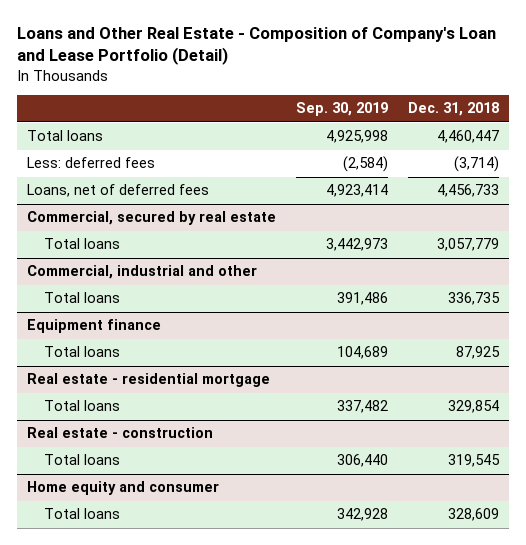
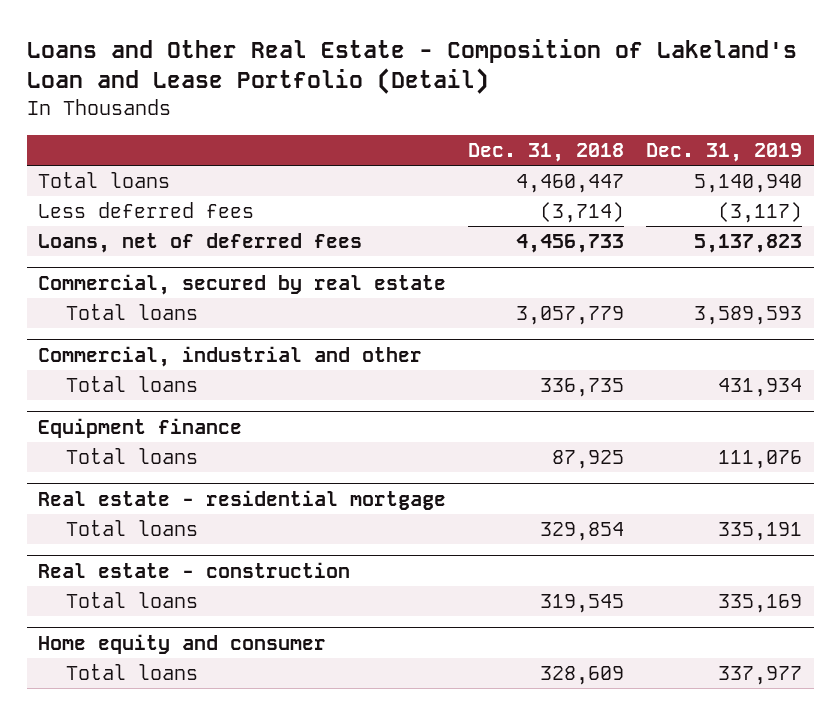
[17,27,497,66] Loans and Other Real Estate - Composition of Company's Loan and Lease Portfolio (Detail) -> [26,38,797,95] Loans and Other Real Estate - Composition of Lakeland's Loan and Lease Portfolio (Detail)
[296,102,389,117] Sep. 30, 2019 -> none
none -> [646,143,803,163] Dec. 31, 2019
[27,157,156,169] Less: deferred fees -> [37,202,254,219] Less deferred fees

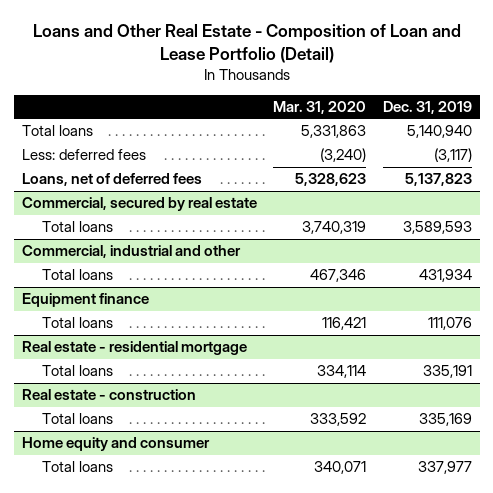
[26,38,797,95] Loans and Other Real Estate - Composition of Lakeland's Loan and Lease Portfolio (Detail) -> [32,23,461,63] Loans and Other Real Estate - Composition of Loan and Lease Portfolio (Detail)
[468,143,625,163] Dec. 31, 2018 -> none
none -> [273,100,367,114] Mar. 31, 2020
[37,202,254,219] Less deferred fees -> [21,149,146,161] Less: deferred fees

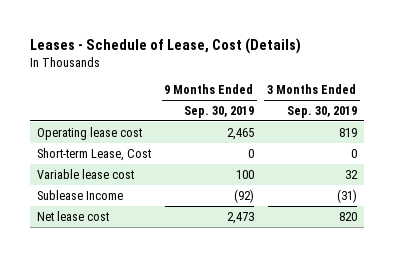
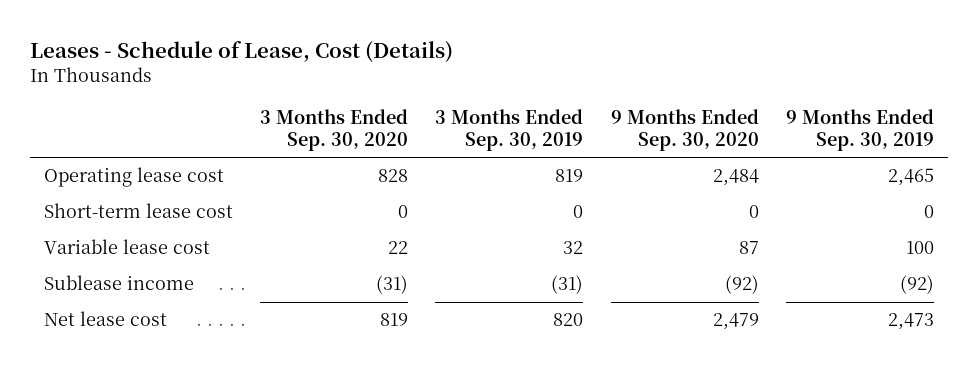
none -> [260,108,409,151] 3 Months Ended Sep. 30, 2020
none -> [610,108,759,151] 9 Months Ended Sep. 30, 2020
[37,147,152,161] Short-term Lease, Cost -> [43,203,233,219] Short-term lease cost
[37,189,124,200] Sublease Income -> [43,275,194,291] Sublease income

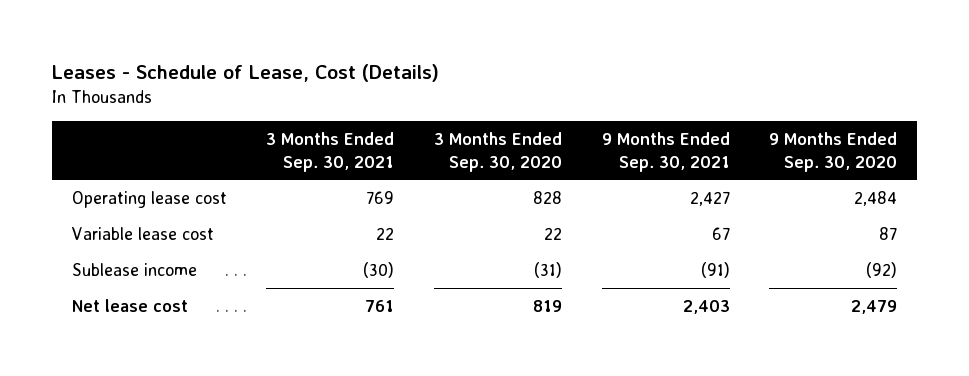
[435,108,584,151] 3 Months Ended Sep. 30, 2019 -> none
[786,108,935,151] 9 Months Ended Sep. 30, 2019 -> none
none -> [266,131,395,172] 3 Months Ended Sep. 30, 2021
none -> [601,131,730,172] 9 Months Ended Sep. 30, 2021
[43,203,233,219] Short-term lease cost -> none

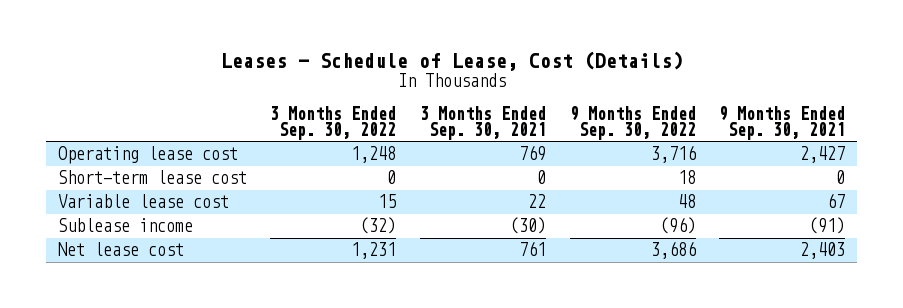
[433,131,562,172] 3 Months Ended Sep. 30, 2020 -> none
[769,131,898,172] 9 Months Ended Sep. 30, 2020 -> none
none -> [270,105,397,141] 3 Months Ended Sep. 30, 2022
none -> [569,105,696,141] 9 Months Ended Sep. 30, 2022
none -> [57,170,247,185] Short-term lease cost

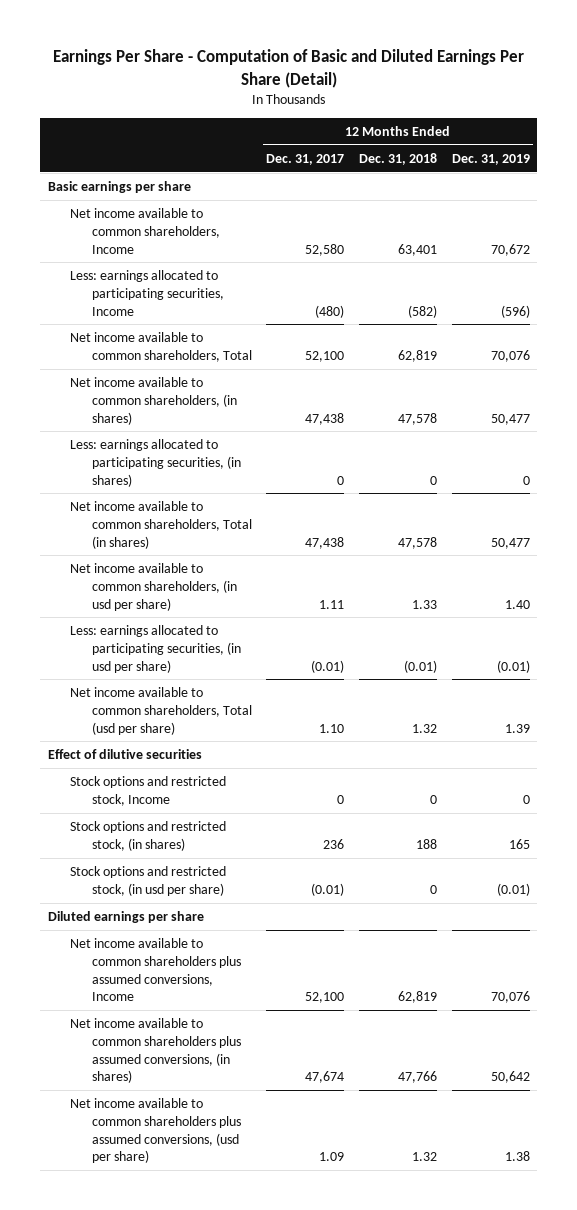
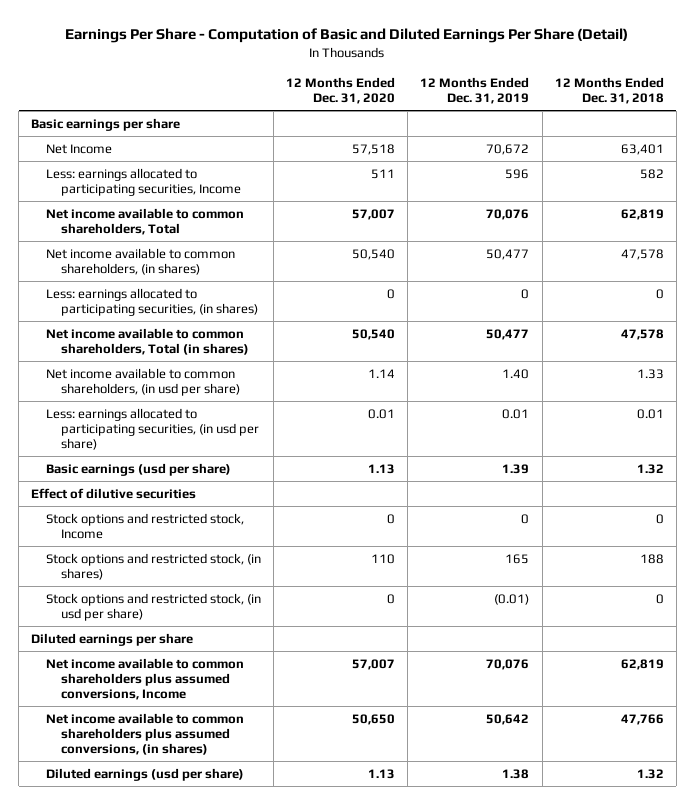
[266,153,345,165] Dec. 31, 2017 -> none
none -> [286,76,396,104] 12 Months Ended Dec. 31, 2020
[69,208,220,254] Net income available to common shareholders, Income -> [45,143,112,154] Net Income
[408,304,438,318] (582) -> [639,168,664,179] 582
[500,304,530,318] (596) -> [505,168,530,179] 596
[404,659,438,673] (0.01) -> [636,408,664,419] 0.01
[496,659,530,673] (0.01) -> [502,408,530,419] 0.01
[69,687,252,735] Net income available to common shareholders, Total (usd per share) -> [45,462,231,476] Basic earnings (usd per share)
[69,1098,241,1164] Net income available to common shareholders plus assumed conversions, (usd per share) -> [45,767,244,781] Diluted earnings (usd per share)

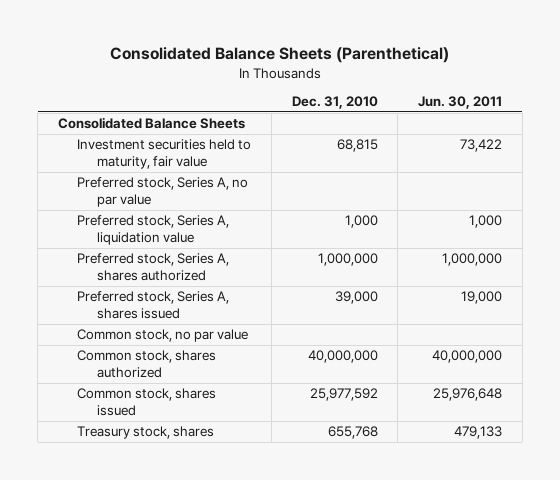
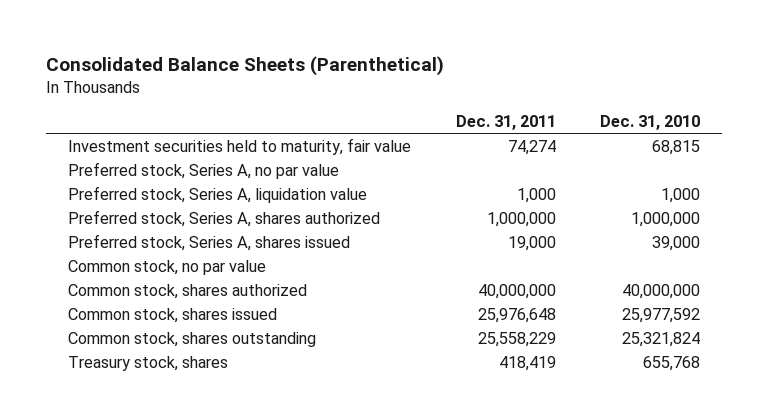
[418,96,503,110] Jun. 30, 2011 -> none
none -> [455,115,556,131] Dec. 31, 2011
[57,117,245,130] Consolidated Balance Sheets -> none
none -> [68,331,317,347] Common stock, shares outstanding

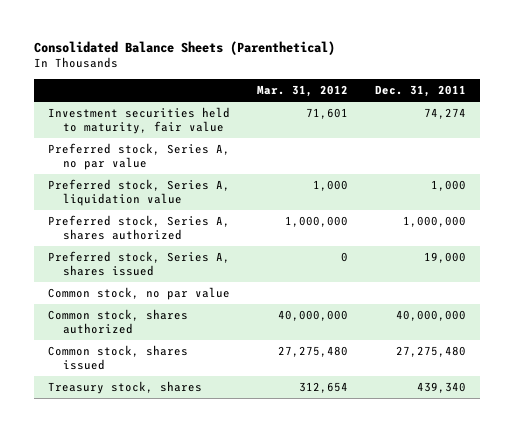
[600,115,701,131] Dec. 31, 2010 -> none
none -> [256,85,348,98] Mar. 31, 2012
[68,331,317,347] Common stock, shares outstanding -> none
[477,307,556,323] 25,976,648 -> [396,346,467,358] 27,275,480
[498,355,556,371] 418,419 -> [417,382,467,394] 439,340

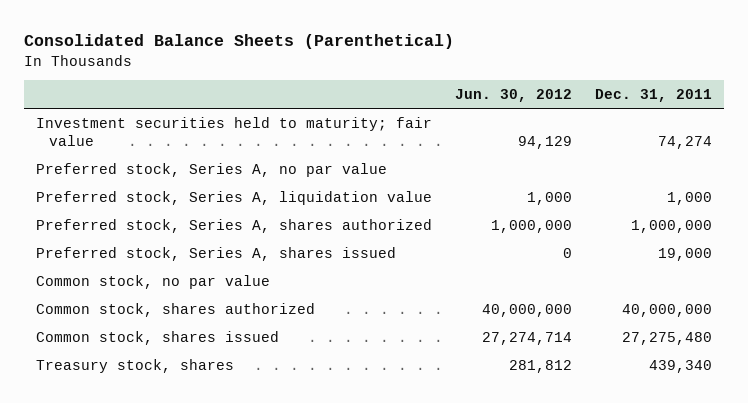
[256,85,348,98] Mar. 31, 2012 -> none
none -> [454,89,572,103] Jun. 30, 2012
[47,107,230,134] Investment securities held to maturity, fair value -> [35,116,432,147] Investment securities held to maturity; fair value

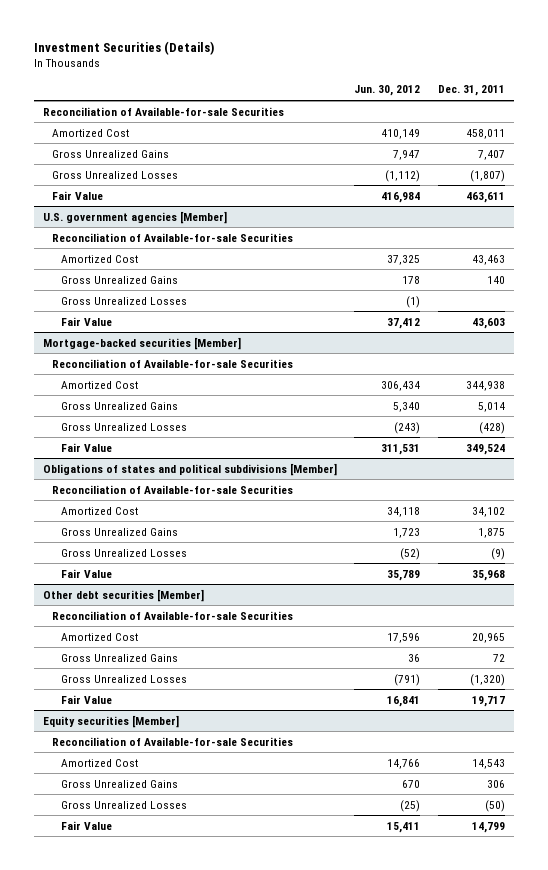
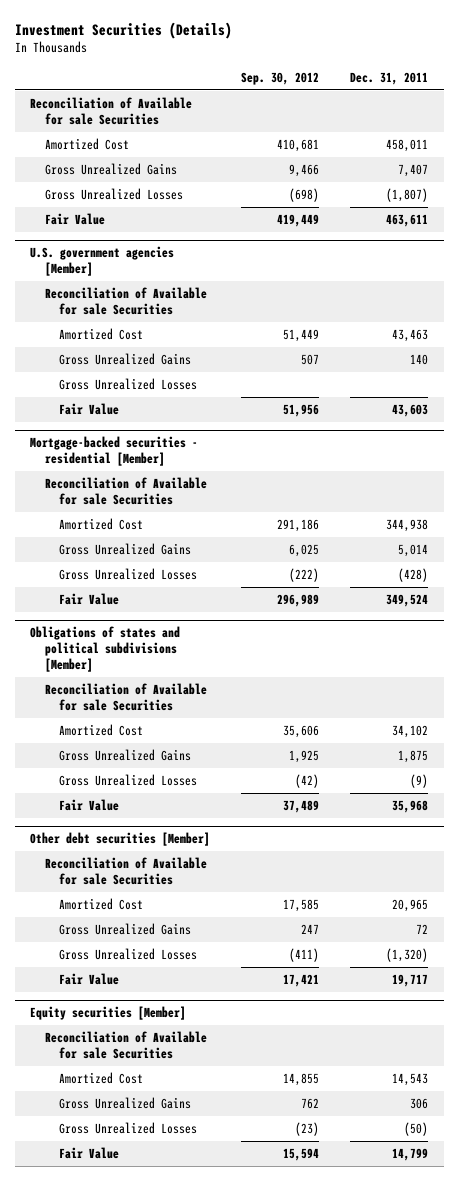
[354,85,421,97] Jun. 30, 2012 -> none
none -> [241,72,320,86] Sep. 30, 2012
[42,106,284,116] Reconciliation of Available-for-sale Securities -> [30,96,193,125] Reconciliation of Available for sale Securities
[51,232,293,242] Reconciliation of Available-for-sale Securities -> [44,286,207,315] Reconciliation of Available for sale Securities
[42,336,241,350] Mortgage-backed securities [Member] -> [30,435,199,466] Mortgage-backed securities - residential [Member]
[51,358,293,368] Reconciliation of Available-for-sale Securities -> [44,476,207,505] Reconciliation of Available for sale Securities
[51,484,293,494] Reconciliation of Available-for-sale Securities -> [44,682,207,711] Reconciliation of Available for sale Securities
[51,610,293,620] Reconciliation of Available-for-sale Securities -> [44,856,207,885] Reconciliation of Available for sale Securities
[51,736,293,746] Reconciliation of Available-for-sale Securities -> [44,1030,207,1059] Reconciliation of Available for sale Securities

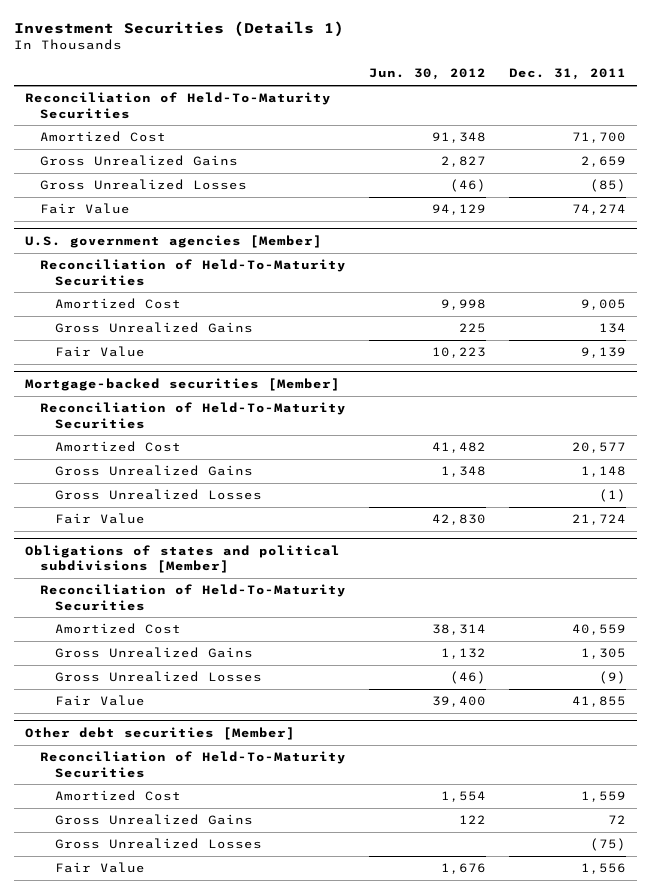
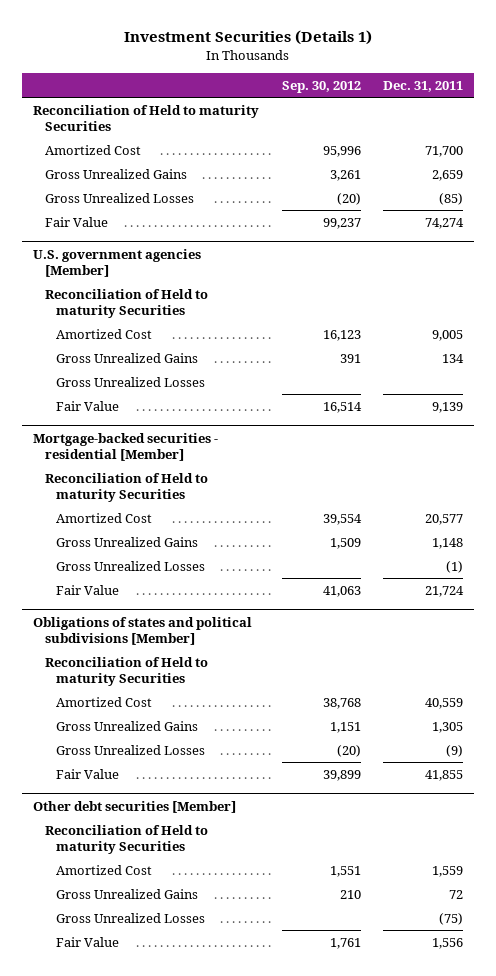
[369,68,487,81] Jun. 30, 2012 -> none
none -> [281,80,361,93] Sep. 30, 2012
[25,92,332,119] Reconciliation of Held-To-Maturity Securities -> [33,104,260,131] Reconciliation of Held to maturity Securities
[40,259,347,286] Reconciliation of Held-To-Maturity Securities -> [44,288,208,318] Reconciliation of Held to maturity Securities
none -> [56,376,206,387] Gross Unrealized Losses
[25,377,341,391] Mortgage-backed securities [Member] -> [33,432,219,461] Mortgage-backed securities - residential [Member]
[40,402,347,429] Reconciliation of Held-To-Maturity Securities -> [44,472,208,502] Reconciliation of Held to maturity Securities
[40,584,347,611] Reconciliation of Held-To-Maturity Securities -> [44,656,208,686] Reconciliation of Held to maturity Securities
[40,751,347,778] Reconciliation of Held-To-Maturity Securities -> [44,824,208,854] Reconciliation of Held to maturity Securities

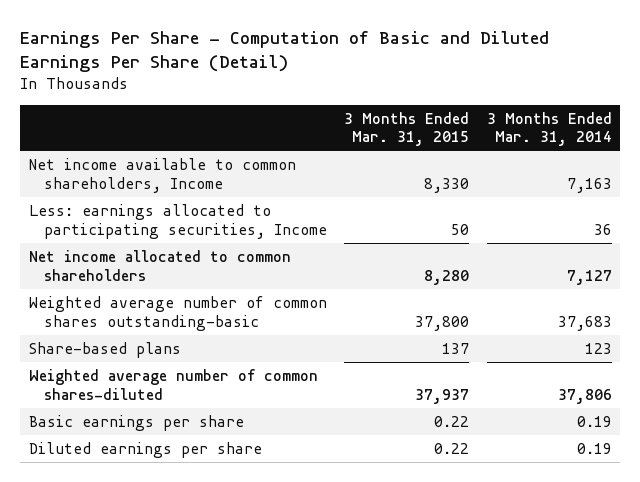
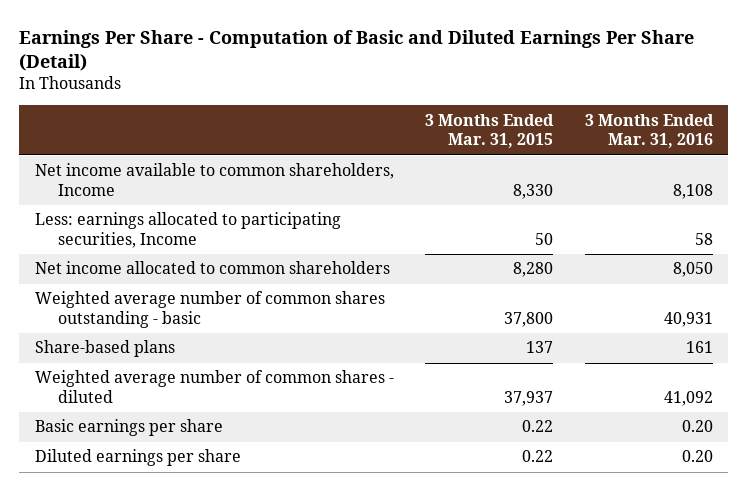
[486,111,612,147] 3 Months Ended Mar. 31, 2014 -> none
none -> [584,113,714,149] 3 Months Ended Mar. 31, 2016
[28,296,327,331] Weighted average number of common shares outstanding-basic -> [34,291,385,329] Weighted average number of common shares outstanding - basic
[28,369,318,400] Weighted average number of common shares-diluted -> [34,370,394,404] Weighted average number of common shares - diluted

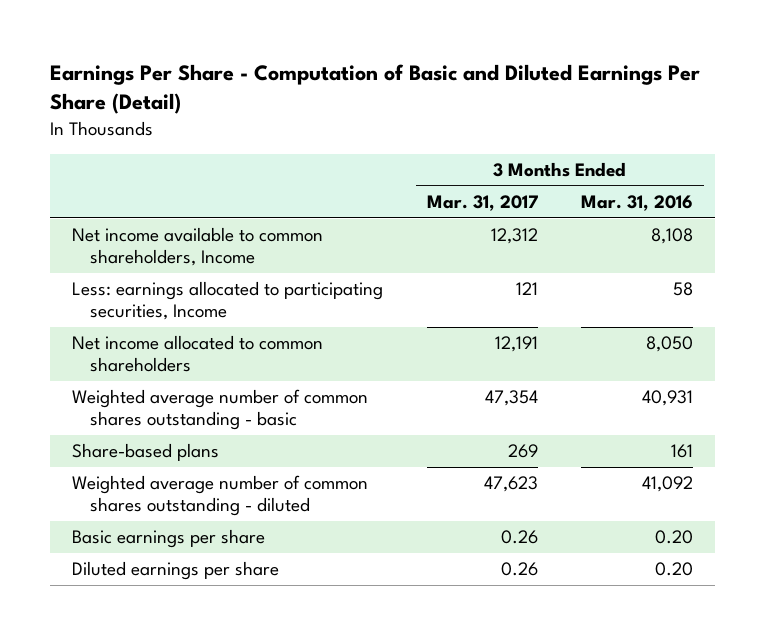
[425,113,555,149] 3 Months Ended Mar. 31, 2015 -> none
none -> [426,194,538,211] Mar. 31, 2017
[34,370,394,404] Weighted average number of common shares - diluted -> [72,475,369,517] Weighted average number of common shares outstanding - diluted

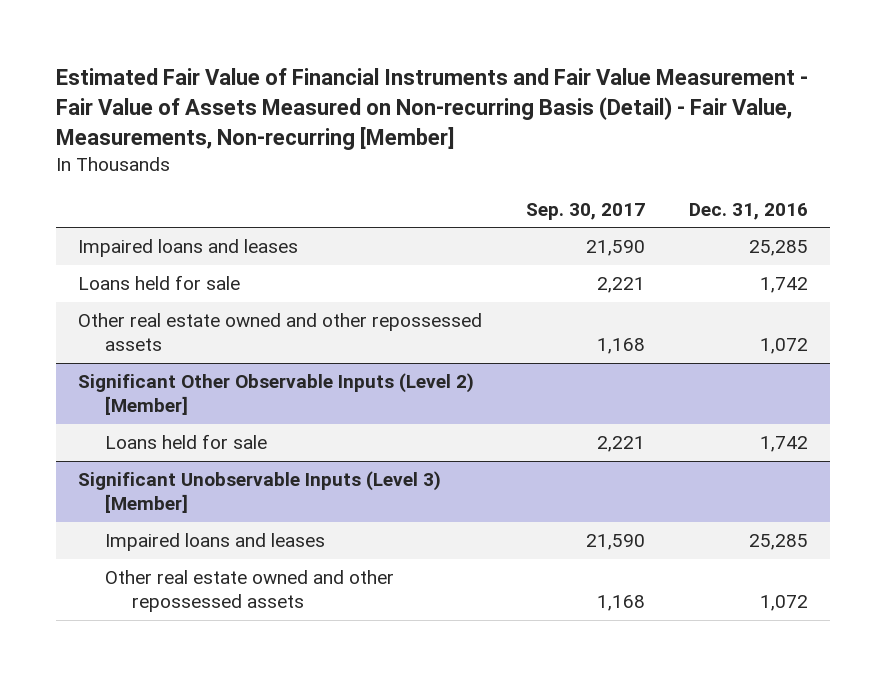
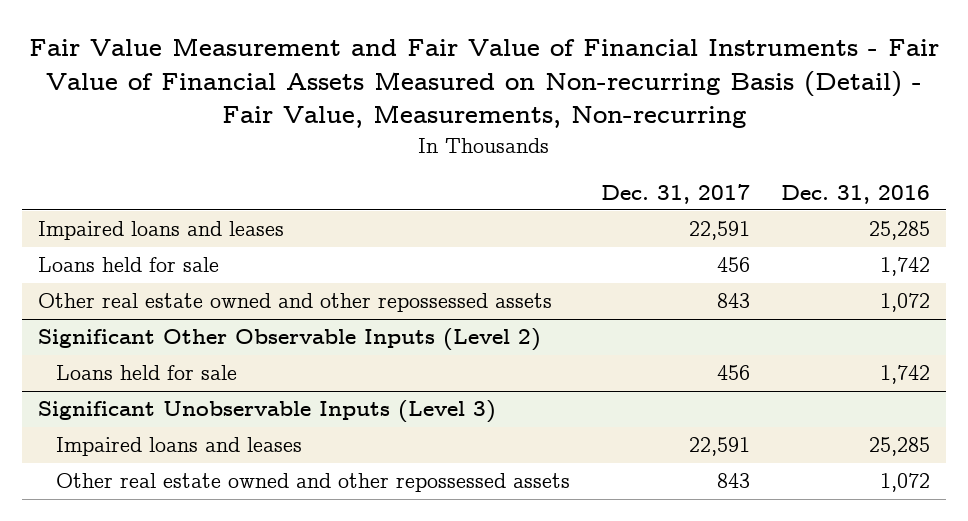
[55,68,808,151] Estimated Fair Value of Financial Instruments and Fair Value Measurement - Fair Value of Assets Measured on Non-recurring Basis (Detail) - Fair Value, Measurements, Non-recurring [Member] -> [28,37,939,129] Fair Value Measurement and Fair Value of Financial Instruments - Fair Value of Financial Assets Measured on Non-recurring Basis (Detail) - Fair Value, Measurements, Non-recurring
[525,202,645,220] Sep. 30, 2017 -> none
none -> [600,183,750,204] Dec. 31, 2017
[77,373,474,416] Significant Other Observable Inputs (Level 2) [Member] -> [37,328,541,352] Significant Other Observable Inputs (Level 2)
[77,471,441,514] Significant Unobservable Inputs (Level 3) [Member] -> [37,400,496,424] Significant Unobservable Inputs (Level 3)

